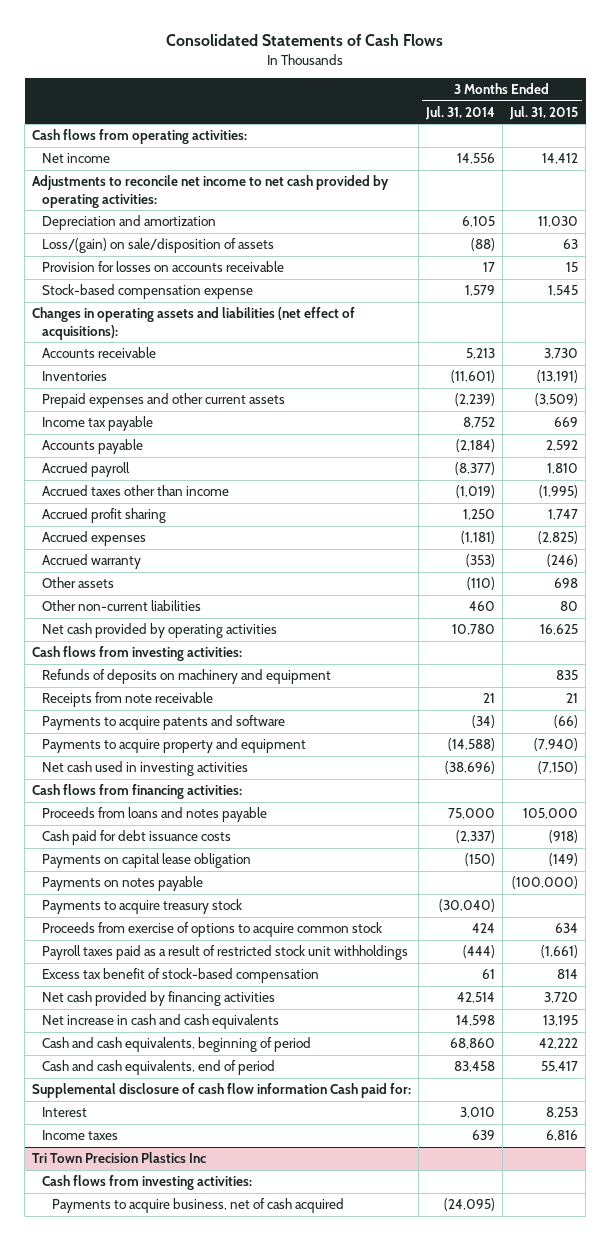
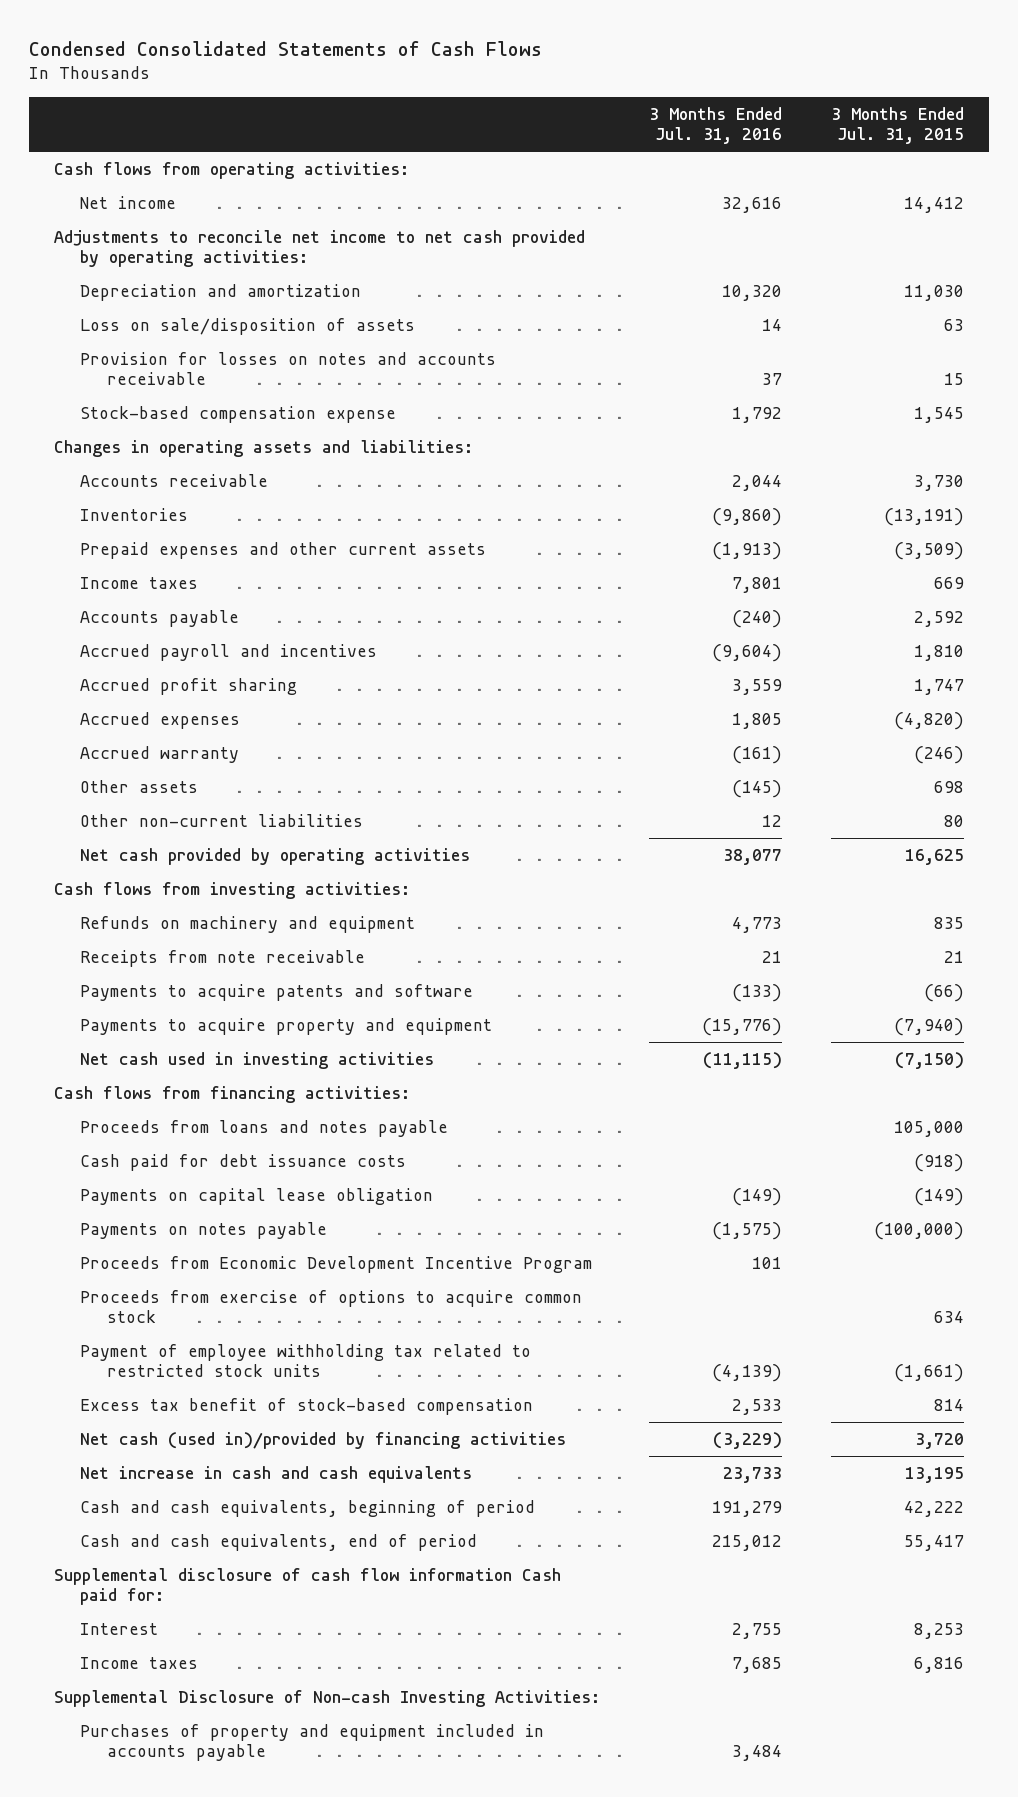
[166,34,444,47] Consolidated Statements of Cash Flows -> [29,41,543,57] Condensed Consolidated Statements of Cash Flows
[425,105,496,120] Jul. 31, 2014 -> none
none -> [648,106,782,145] 3 Months Ended Jul. 31, 2016
[42,238,275,254] Loss/(gain) on sale/disposition of assets -> [80,318,416,336] Loss on sale/disposition of assets
[42,261,285,273] Provision for losses on accounts receivable -> [80,352,497,386] Provision for losses on notes and accounts receivable
[32,307,356,340] Changes in operating assets and liabilities (net effect of acquisitions): -> [53,440,473,458] Changes in operating assets and liabilities:
[42,416,154,432] Income tax payable -> [80,577,199,590] Income taxes
[42,485,230,497] Accrued taxes other than income -> none
[42,462,131,478] Accrued payroll -> [80,644,378,662] Accrued payroll and incentives
[538,531,579,545] (2,825) -> [894,712,965,731] (4,820)
[42,669,332,685] Refunds of deposits on machinery and equipment -> [80,916,416,934] Refunds on machinery and equipment
[42,899,243,915] Payments to acquire treasury stock -> none
none -> [80,1256,593,1274] Proceeds from Economic Development Incentive Program
[42,945,409,961] Payroll taxes paid as a result of restricted stock unit withholdings -> [80,1344,532,1378] Payment of employee withholding tax related to restricted stock units
[42,991,276,1007] Net cash provided by financing activities -> [80,1432,567,1450] Net cash (used in)/provided by financing activities
[32,1152,207,1164] Tri Town Precision Plastics Inc -> none
[42,1175,253,1191] Cash flows from investing activities: -> none
[52,1198,345,1214] Payments to acquire business, net of cash acquired -> none
none -> [53,1690,600,1708] Supplemental Disclosure of Non-cash Investing Activities:
none -> [80,1724,545,1762] Purchases of property and equipment included in accounts payable

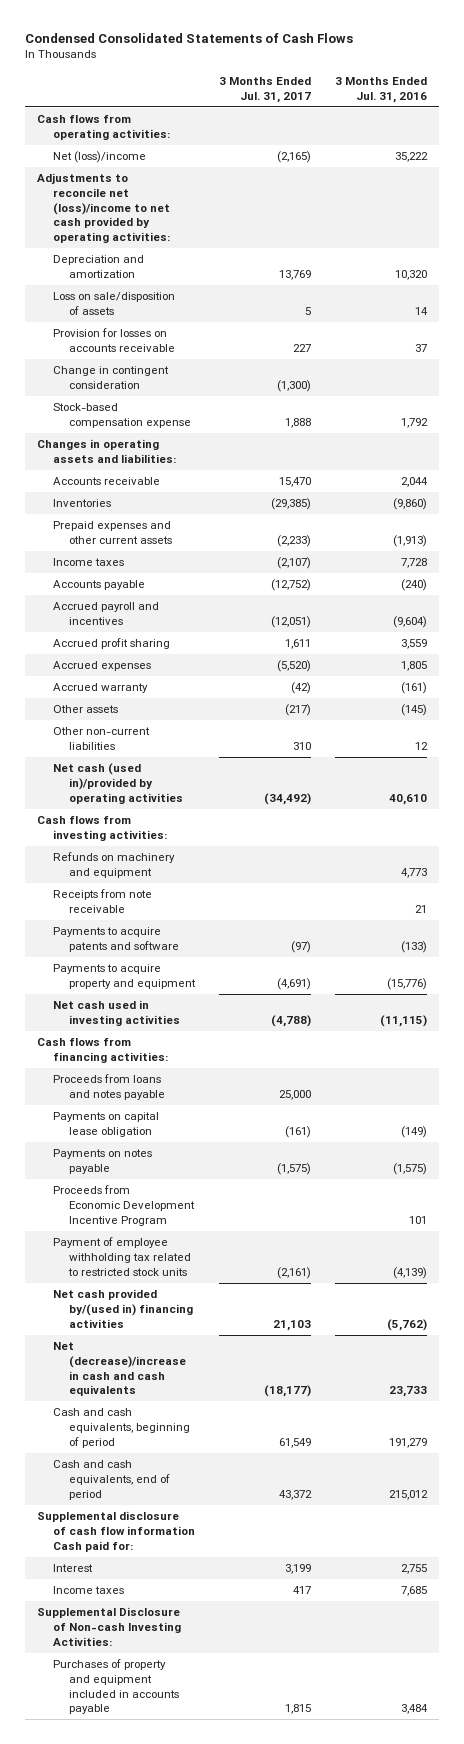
[831,106,965,145] 3 Months Ended Jul. 31, 2015 -> none
none -> [219,76,312,103] 3 Months Ended Jul. 31, 2017
[80,196,177,210] Net income -> [52,151,146,164] Net (loss)/income
[721,197,782,214] 32,616 -> [395,152,429,163] 35,222
[53,230,585,268] Adjustments to reconcile net income to net cash provided by operating activities: -> [37,173,170,243] Adjustments to reconcile net (loss)/income to net cash provided by operating activities:
[80,352,497,386] Provision for losses on notes and accounts receivable -> [52,328,175,352] Provision for losses on accounts receivable
none -> [52,366,169,389] Change in contingent consideration
[731,577,782,594] 7,801 -> [401,558,428,569] 7,728
[80,848,471,866] Net cash provided by operating activities -> [52,763,183,804] Net cash (used in)/provided by operating activities
[722,849,782,866] 38,077 -> [389,793,428,805] 40,610
[80,1154,407,1172] Cash paid for debt issuance costs -> none
[80,1290,583,1324] Proceeds from exercise of options to acquire common stock -> none
[80,1398,534,1416] Excess tax benefit of stock-based compensation -> none
[80,1432,567,1450] Net cash (used in)/provided by financing activities -> [52,1289,193,1328] Net cash provided by/(used in) financing activities
[712,1432,782,1450] (3,229) -> [387,1318,428,1331] (5,762)
[80,1466,473,1484] Net increase in cash and cash equivalents -> [52,1342,186,1397] Net (decrease)/increase in cash and cash equivalents

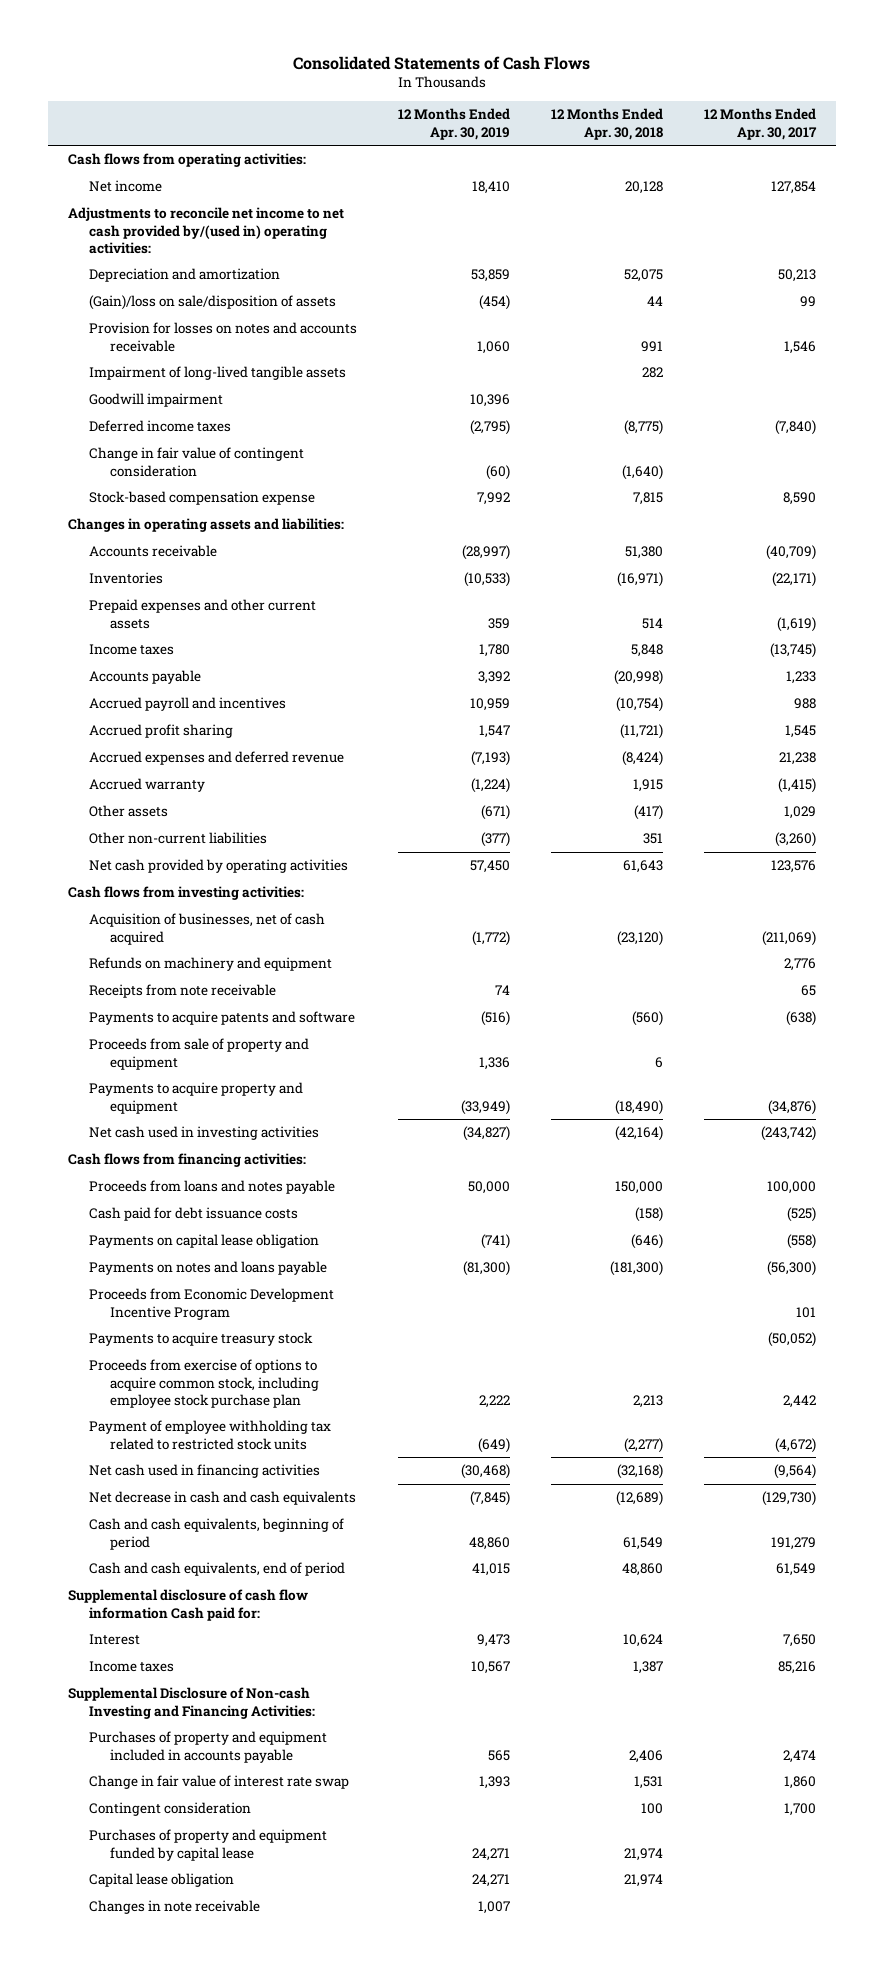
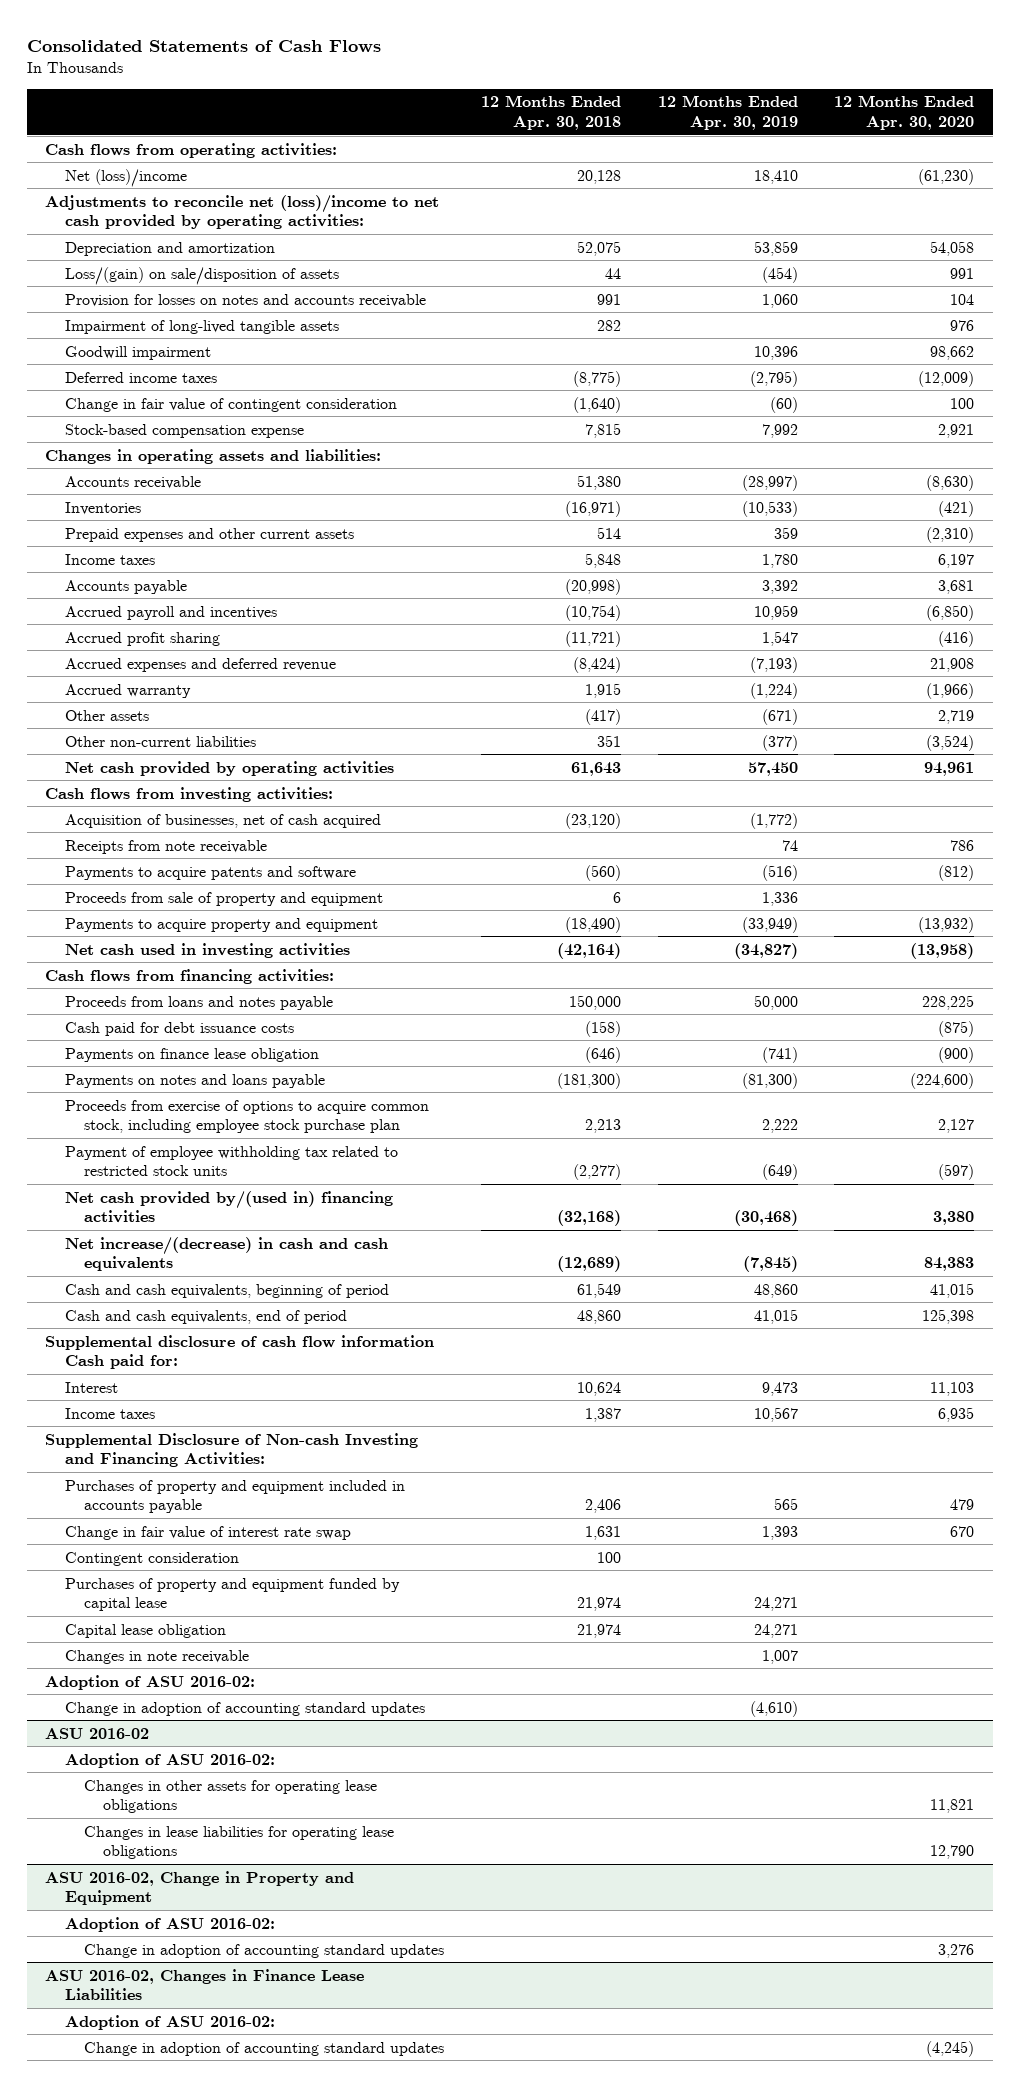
[703,108,817,140] 12 Months Ended Apr. 30, 2017 -> none
none -> [834,95,975,131] 12 Months Ended Apr. 30, 2020
[89,180,163,193] Net income -> [64,168,187,187] Net (loss)/income
[68,207,345,255] Adjustments to reconcile net income to net cash provided by/(used in) operating activities: -> [45,194,440,230] Adjustments to reconcile net (loss)/income to net cash provided by operating activities:
[89,295,337,311] (Gain)/loss on sale/disposition of assets -> [64,266,339,285] Loss/(gain) on sale/disposition of assets
[89,957,333,972] Refunds on machinery and equipment -> none
[89,1234,320,1249] Payments on capital lease obligation -> [64,1047,319,1062] Payments on finance lease obligation
[89,1288,335,1320] Proceeds from Economic Development Incentive Program -> none
[89,1332,314,1347] Payments to acquire treasury stock -> none
[89,1464,321,1479] Net cash used in financing activities -> [64,1190,393,1224] Net cash provided by/(used in) financing activities
[89,1491,357,1506] Net decrease in cash and cash equivalents -> [64,1236,388,1272] Net increase/(decrease) in cash and cash equivalents
[633,1776,663,1790] 1,531 -> [584,1525,621,1540] 1,631
none -> [45,1674,256,1690] Adoption of ASU 2016-02:
none -> [64,1701,425,1716] Change in adoption of accounting standard updates
none -> [45,1727,150,1739] ASU 2016-02
none -> [64,1752,275,1768] Adoption of ASU 2016-02:
none -> [84,1779,378,1814] Changes in other assets for operating lease obligations
none -> [84,1825,395,1860] Changes in lease liabilities for operating lease obligations
none -> [45,1870,355,1906] ASU 2016-02, Change in Property and Equipment
none -> [64,1916,275,1932] Adoption of ASU 2016-02:
none -> [84,1943,445,1958] Change in adoption of accounting standard updates
none -> [45,1968,365,2001] ASU 2016-02, Changes in Finance Lease Liabilities
none -> [64,2014,275,2030] Adoption of ASU 2016-02:
none -> [84,2041,445,2056] Change in adoption of accounting standard updates

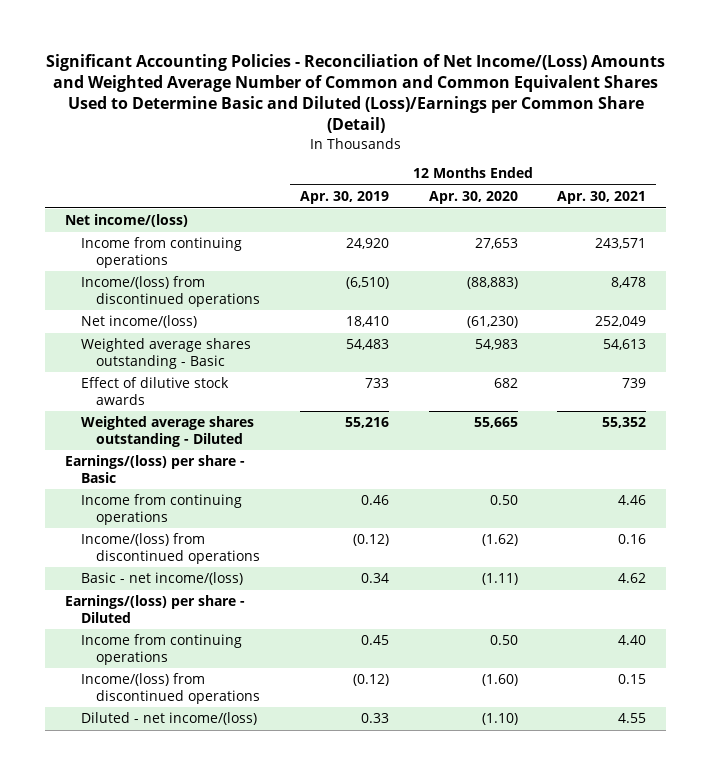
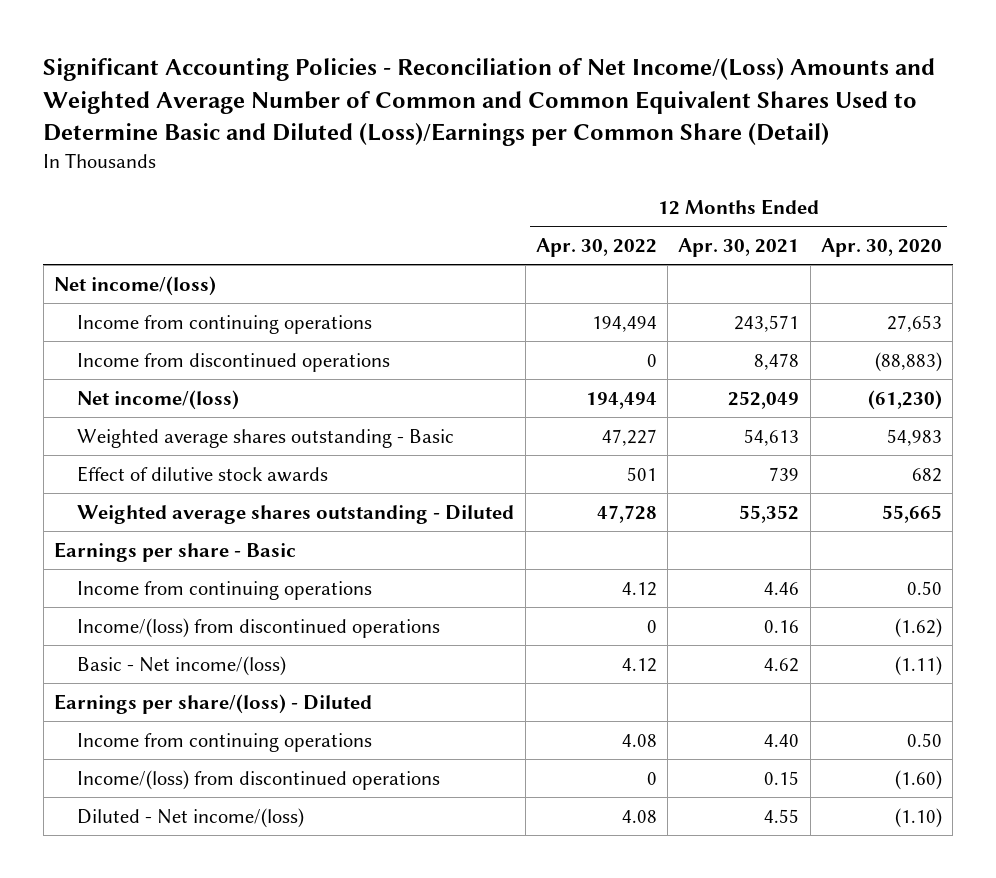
[300,191,390,205] Apr. 30, 2019 -> none
none -> [535,237,657,257] Apr. 30, 2022
[80,276,261,307] Income/(loss) from discontinued operations -> [77,352,391,372] Income from discontinued operations
[65,455,246,483] Earnings/(loss) per share - Basic -> [53,541,296,562] Earnings per share - Basic
[80,572,243,586] Basic - net income/(loss) -> [77,655,287,676] Basic - Net income/(loss)
[65,595,246,623] Earnings/(loss) per share - Diluted -> [53,693,372,714] Earnings per share/(loss) - Diluted
[80,712,257,726] Diluted - net income/(loss) -> [77,807,305,828] Diluted - Net income/(loss)

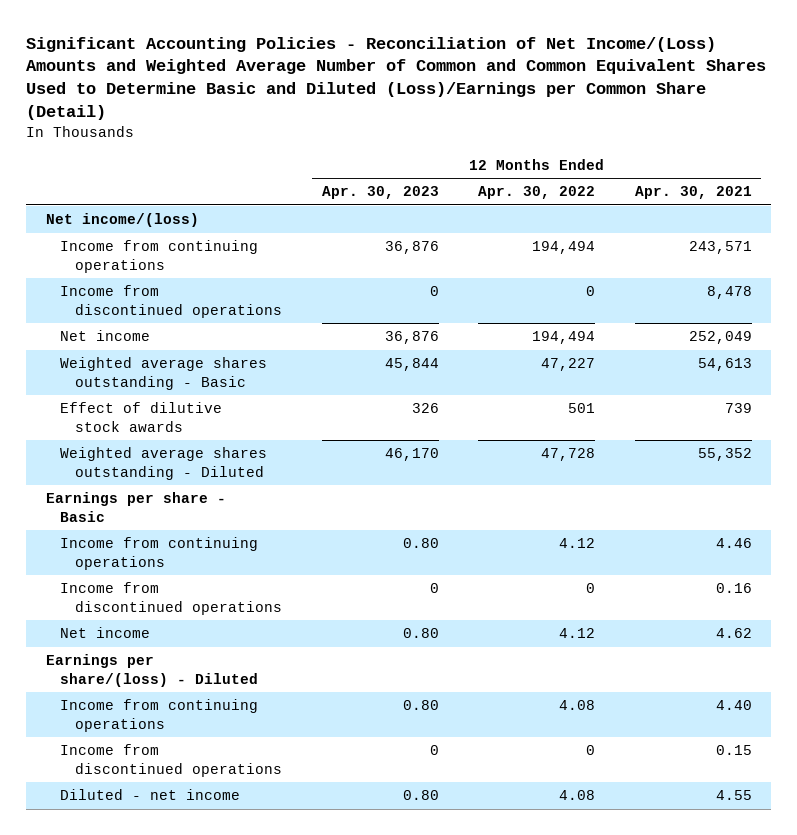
[820,237,942,257] Apr. 30, 2020 -> none
none -> [321,186,439,200] Apr. 30, 2023
[77,389,240,410] Net income/(loss) -> [60,330,151,342] Net income
[77,617,441,638] Income/(loss) from discontinued operations -> [60,582,283,615] Income from discontinued operations
[77,655,287,676] Basic - Net income/(loss) -> [60,627,151,639] Net income
[77,769,441,790] Income/(loss) from discontinued operations -> [60,744,283,777] Income from discontinued operations
[77,807,305,828] Diluted - Net income/(loss) -> [60,789,241,801] Diluted - net income

